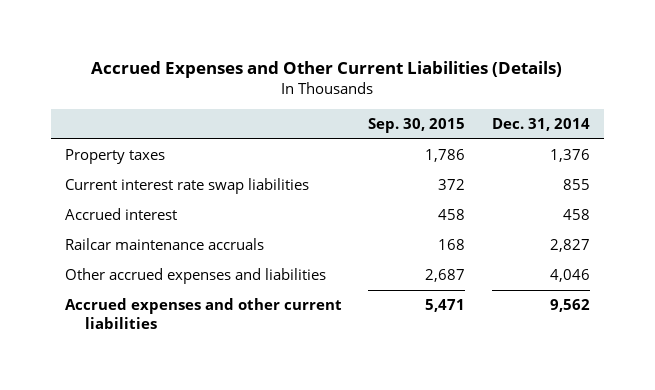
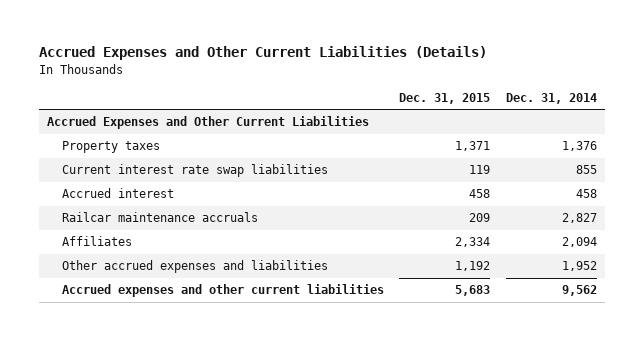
[368,117,466,133] Sep. 30, 2015 -> none
none -> [399,92,491,104] Dec. 31, 2015
none -> [46,116,369,130] Accrued Expenses and Other Current Liabilities
none -> [61,236,132,247] Affiliates
[550,269,591,283] 4,046 -> [562,261,598,272] 1,952

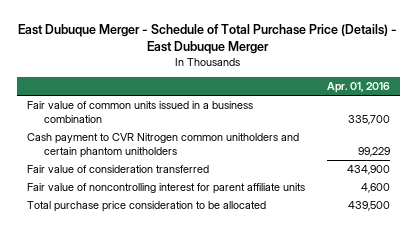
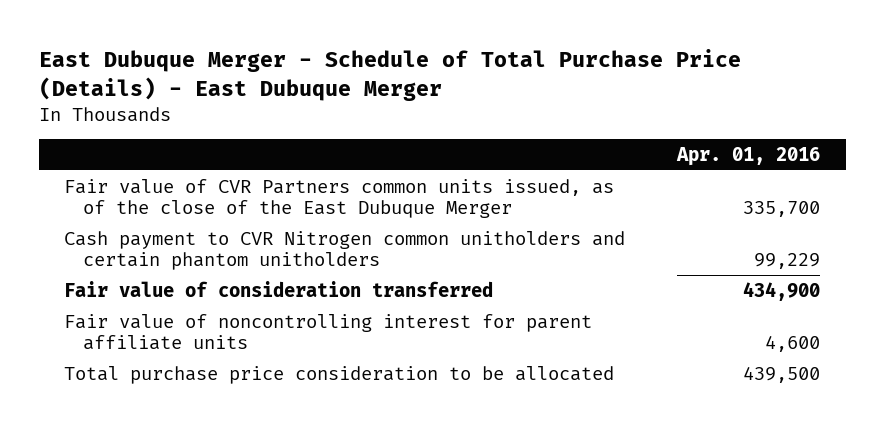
[27,101,254,124] Fair value of common units issued in a business combination -> [64,178,615,219] Fair value of CVR Partners common units issued, as of the close of the East Dubuque Merger

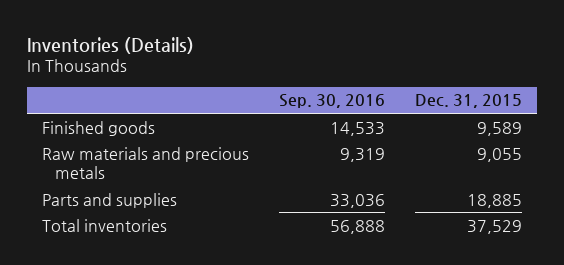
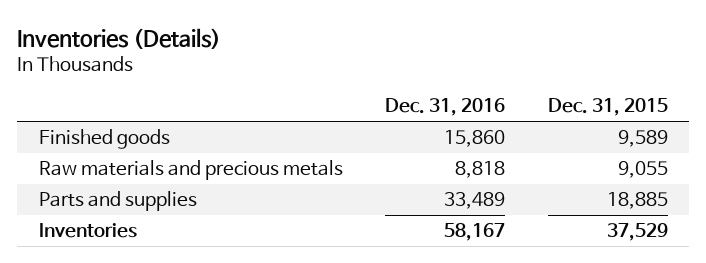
[279,94,386,109] Sep. 30, 2016 -> none
none -> [385,98,506,117] Dec. 31, 2016
[42,218,168,232] Total inventories -> [38,223,137,239] Inventories

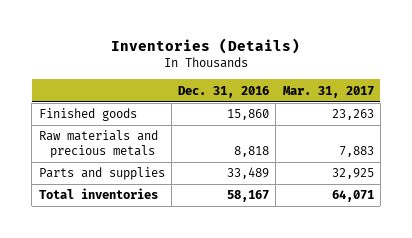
[547,98,668,117] Dec. 31, 2015 -> none
none -> [282,85,374,98] Mar. 31, 2017
[38,223,137,239] Inventories -> [38,188,158,200] Total inventories

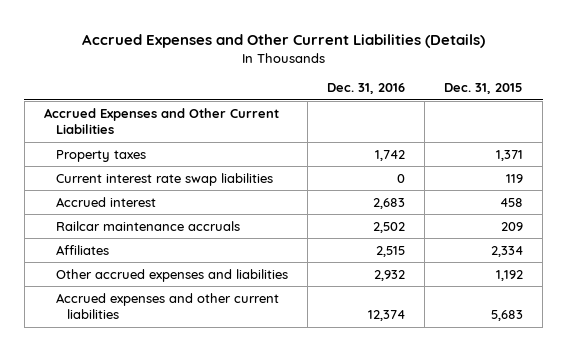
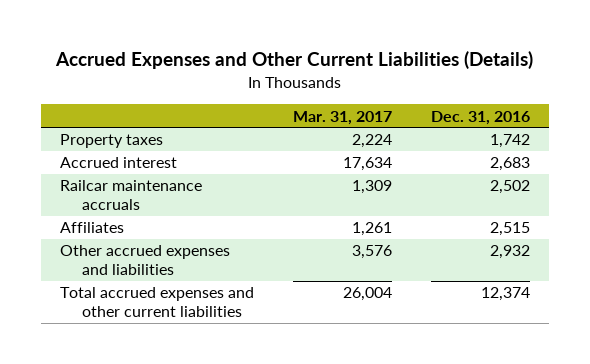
[444,83,524,95] Dec. 31, 2015 -> none
none -> [293,110,393,125] Mar. 31, 2017
[44,107,280,135] Accrued Expenses and Other Current Liabilities -> none
[55,172,273,186] Current interest rate swap liabilities -> none
[55,292,279,320] Accrued expenses and other current liabilities -> [60,287,255,318] Total accrued expenses and other current liabilities

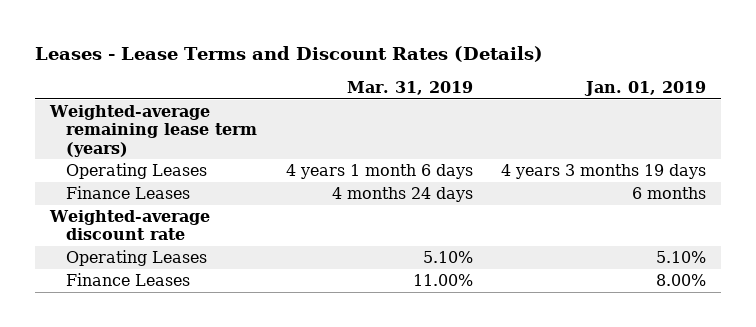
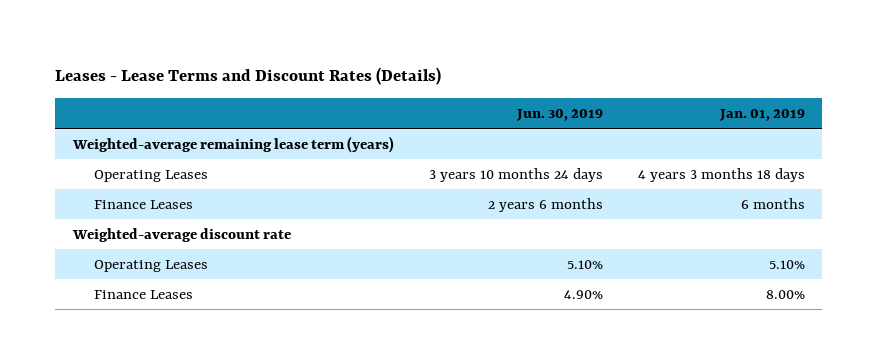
[346,80,473,95] Mar. 31, 2019 -> none
none -> [515,109,603,122] Jun. 30, 2019
[501,164,707,180] 4 years 3 months 19 days -> [637,167,805,182] 4 years 3 months 18 days

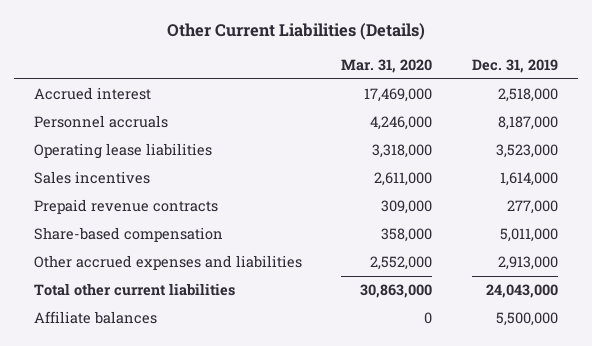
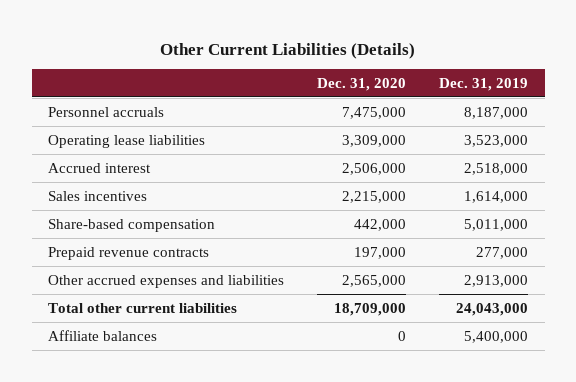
[341,58,433,73] Mar. 31, 2020 -> none
none -> [317,77,407,91] Dec. 31, 2020
[33,87,151,101] Accrued interest -> [48,162,152,173] Accrued interest
[33,199,218,215] Prepaid revenue contracts -> [48,246,210,260] Prepaid revenue contracts
[496,312,559,327] 5,500,000 -> [464,330,529,343] 5,400,000

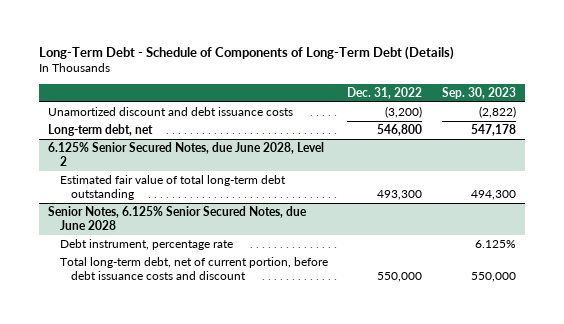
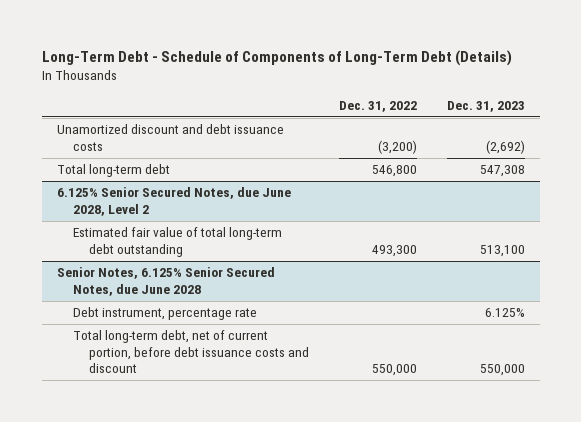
[441,86,516,99] Sep. 30, 2023 -> none
none -> [446,100,525,112] Dec. 31, 2023
[48,124,154,137] Long-term debt, net -> [56,164,170,178] Total long-term debt

